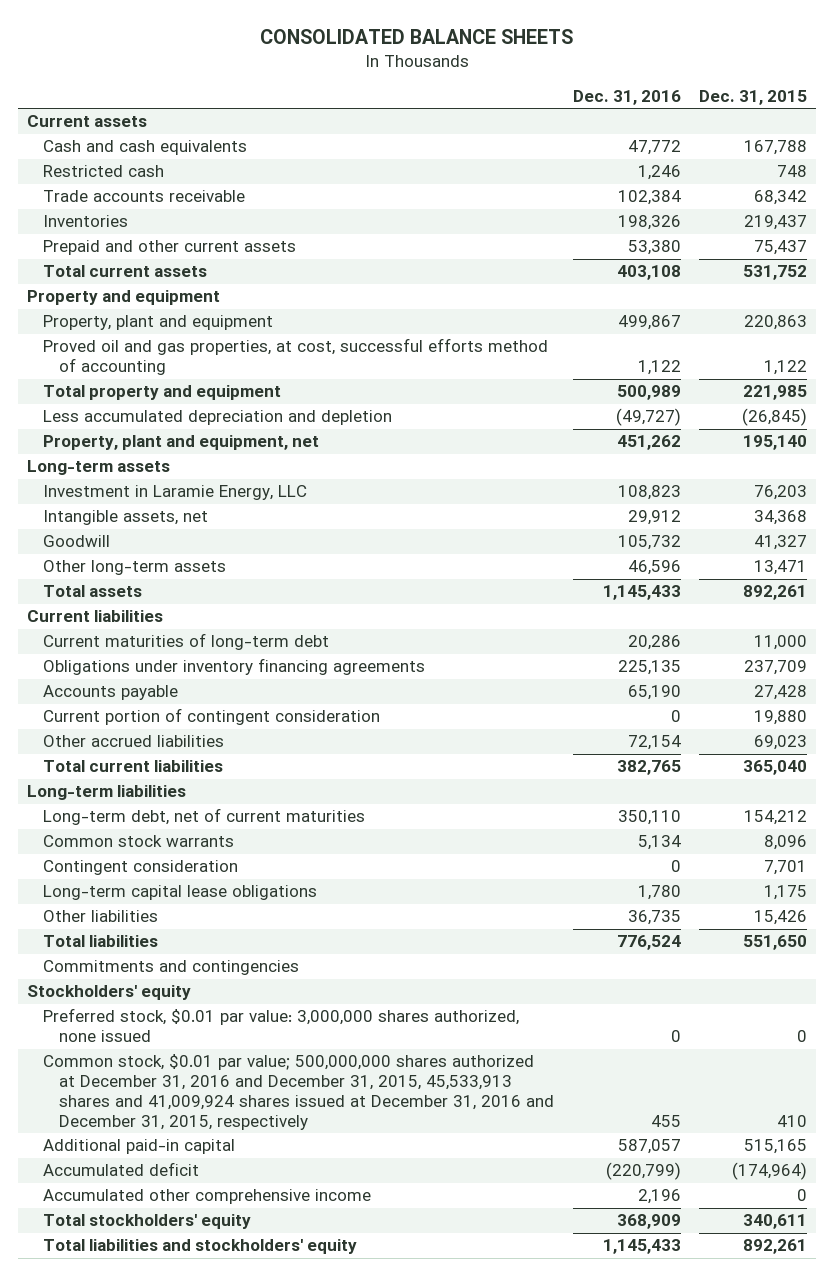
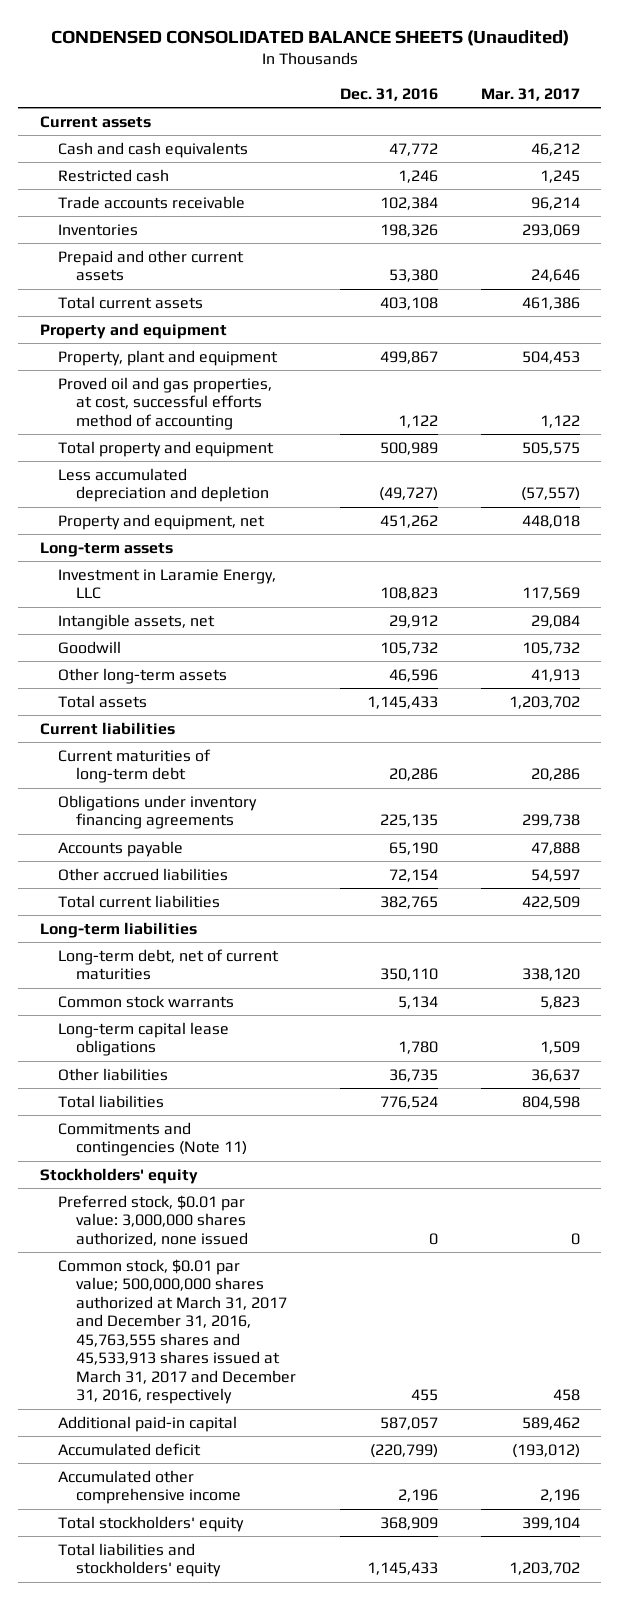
[260,29,574,45] CONSOLIDATED BALANCE SHEETS -> [50,29,569,46] CONDENSED CONSOLIDATED BALANCE SHEETS (Unaudited)
[699,89,808,105] Dec. 31, 2015 -> none
none -> [480,87,580,101] Mar. 31, 2017
[43,435,320,451] Property, plant and equipment, net -> [58,513,266,530] Property and equipment, net
[43,708,381,726] Current portion of contingent consideration -> none
[43,860,239,876] Contingent consideration -> none
[43,960,300,976] Commitments and contingencies -> [58,1121,248,1157] Commitments and contingencies (Note 11)
[43,1054,555,1130] Common stock, $0.01 par value; 500,000,000 shares authorized at December 31, 2016 and December 31, 2015, 45,533,913 shares and 41,009,924 shares issued at December 31, 2016 and December 31, 2015, respectively -> [58,1258,297,1405] Common stock, $0.01 par value; 500,000,000 shares authorized at March 31, 2017 and December 31, 2016, 45,763,555 shares and 45,533,913 shares issued at March 31, 2017 and December 31, 2016, respectively

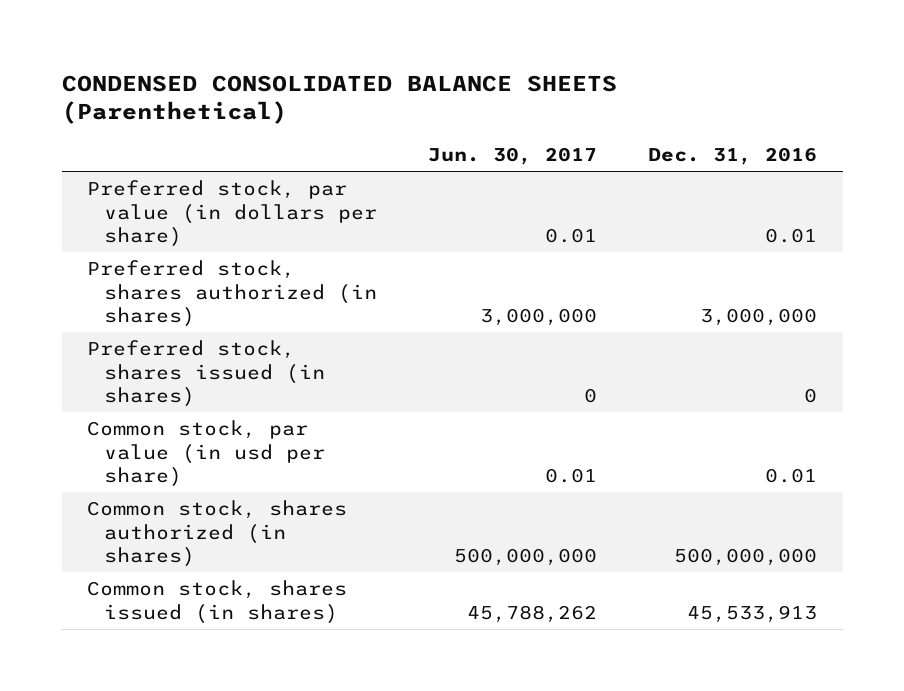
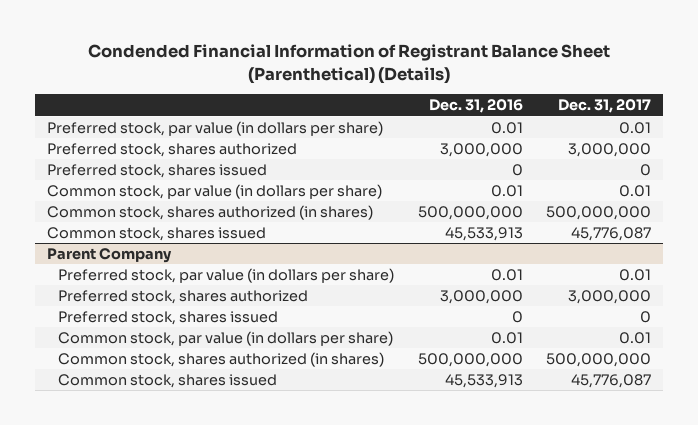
[61,74,617,125] CONDENSED CONSOLIDATED BALANCE SHEETS (Parenthetical) -> [87,44,610,84] Condended Financial Information of Registrant Balance Sheet (Parenthetical) (Details)
[428,147,598,166] Jun. 30, 2017 -> none
none -> [558,99,652,114] Dec. 31, 2017
[87,260,378,328] Preferred stock, shares authorized (in shares) -> [46,143,297,158] Preferred stock, shares authorized
[87,340,326,408] Preferred stock, shares issued (in shares) -> [46,164,267,179] Preferred stock, shares issued
[87,420,326,488] Common stock, par value (in usd per share) -> [46,184,382,200] Common stock, par value (in dollars per share)
[87,580,348,624] Common stock, shares issued (in shares) -> [46,227,266,242] Common stock, shares issued
none -> [46,248,172,264] Parent Company
none -> [58,268,395,284] Preferred stock, par value (in dollars per share)
none -> [58,290,309,305] Preferred stock, shares authorized
none -> [58,311,279,326] Preferred stock, shares issued
none -> [58,331,394,347] Common stock, par value (in dollars per share)
none -> [58,352,385,368] Common stock, shares authorized (in shares)
none -> [58,374,278,389] Common stock, shares issued

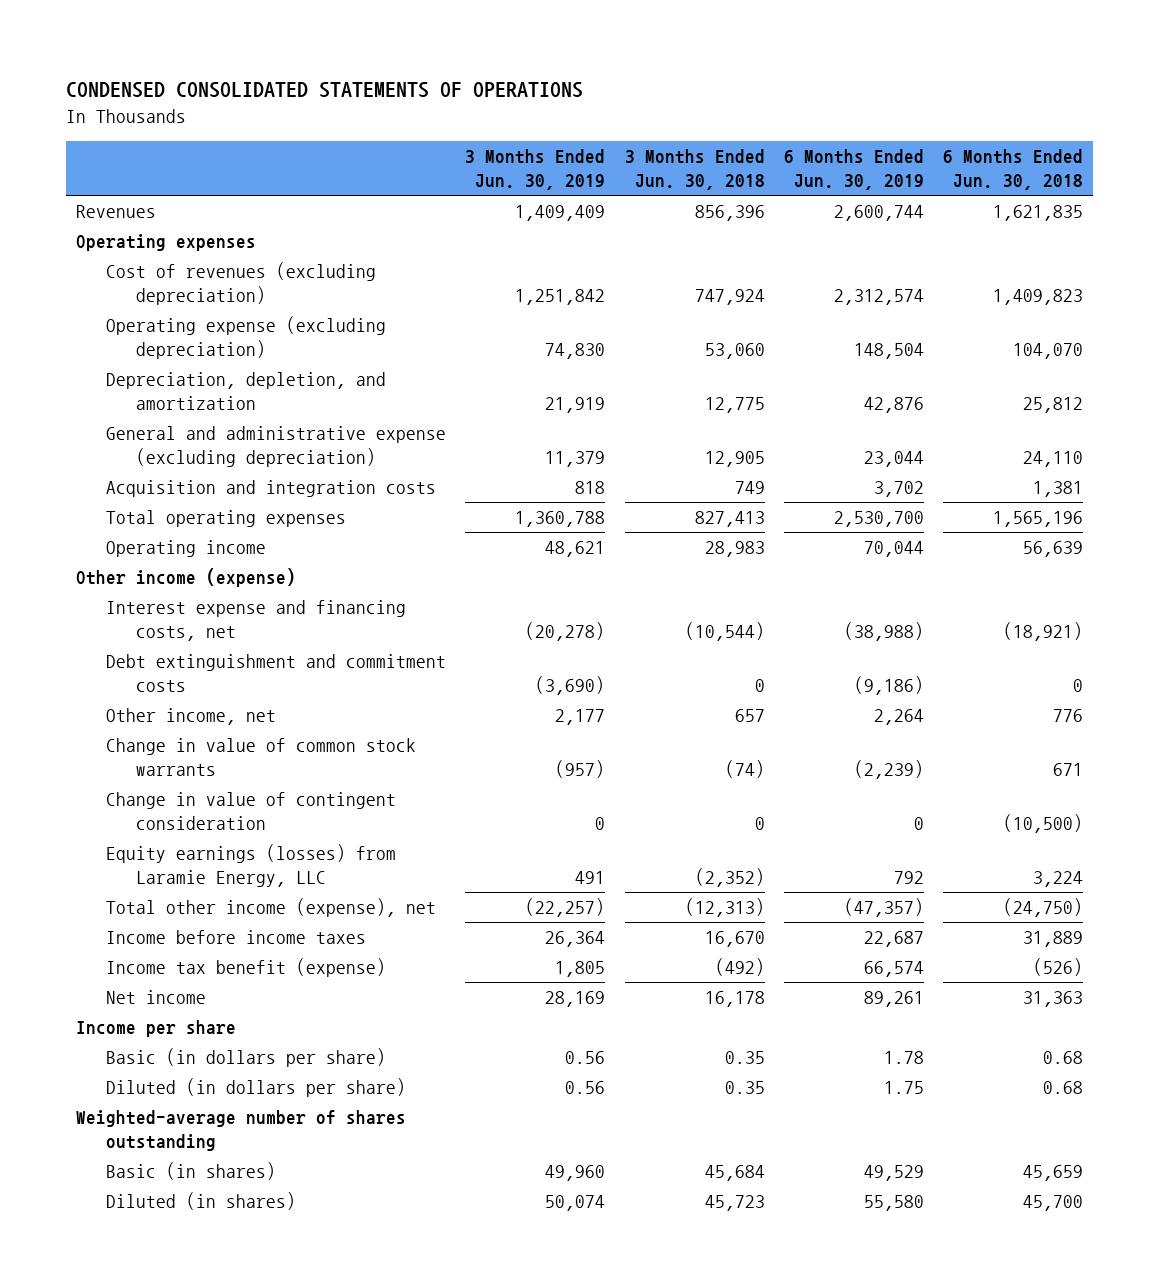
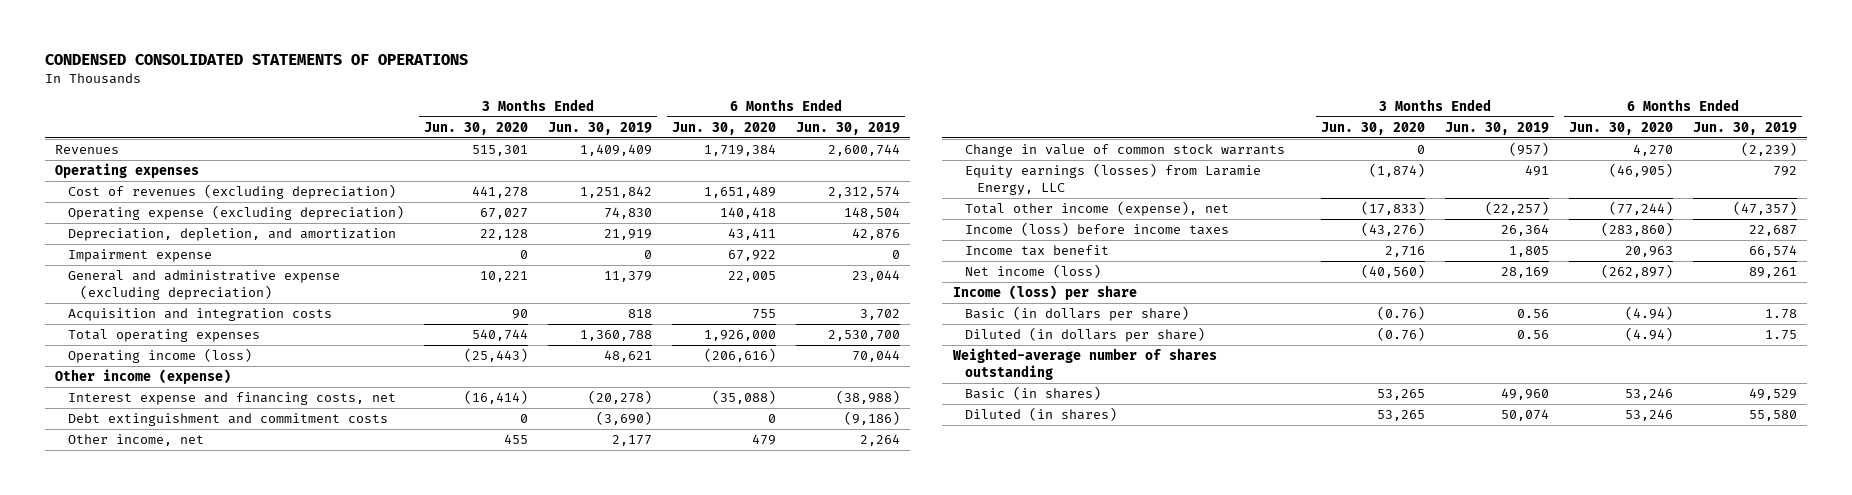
[624,149,765,191] 3 Months Ended Jun. 30, 2018 -> none
[943,149,1084,191] 6 Months Ended Jun. 30, 2018 -> none
none -> [423,121,528,135] Jun. 30, 2020
none -> [671,121,776,135] Jun. 30, 2020
none -> [67,249,212,263] Impairment expense
[106,540,267,558] Operating income -> [67,348,252,364] Operating income (loss)
[106,792,397,831] Change in value of contingent consideration -> none
[106,930,367,945] Income before income taxes -> [964,222,1229,237] Income (loss) before income taxes
[106,958,387,978] Income tax benefit (expense) -> [964,245,1109,257] Income tax benefit
[106,990,207,1005] Net income -> [964,264,1101,279] Net income (loss)
[75,1020,236,1038] Income per share -> [952,285,1137,301] Income (loss) per share

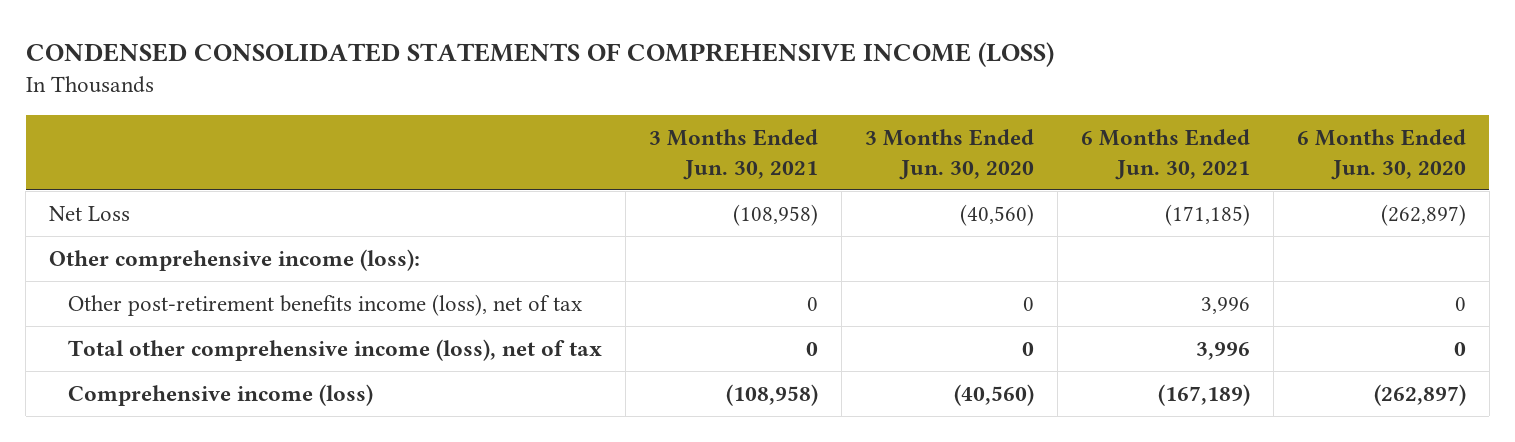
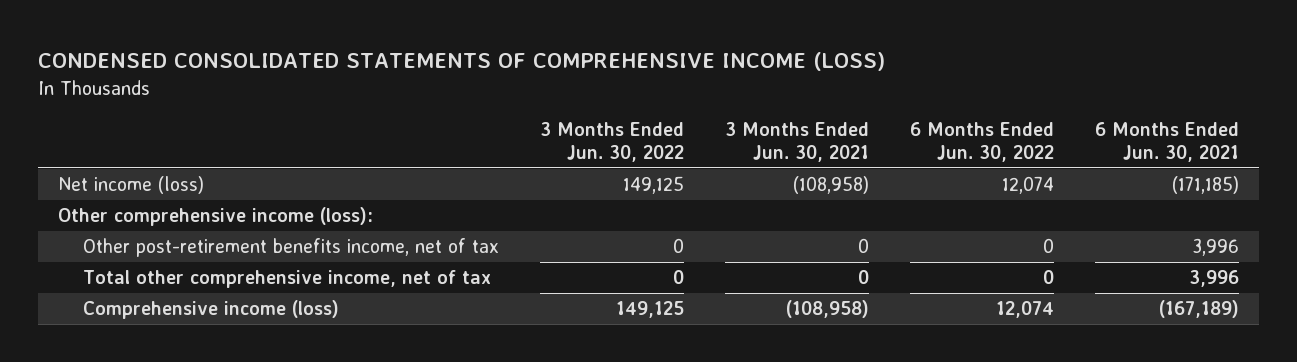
[864,129,1034,180] 3 Months Ended Jun. 30, 2020 -> none
[1296,129,1466,180] 6 Months Ended Jun. 30, 2020 -> none
none -> [539,122,684,163] 3 Months Ended Jun. 30, 2022
none -> [909,122,1054,163] 6 Months Ended Jun. 30, 2022
[49,205,131,221] Net Loss -> [58,176,205,195] Net income (loss)
[67,293,582,316] Other post-retirement benefits income (loss), net of tax -> [82,238,499,258] Other post-retirement benefits income, net of tax
[67,338,602,361] Total other comprehensive income (loss), net of tax -> [82,270,491,289] Total other comprehensive income, net of tax

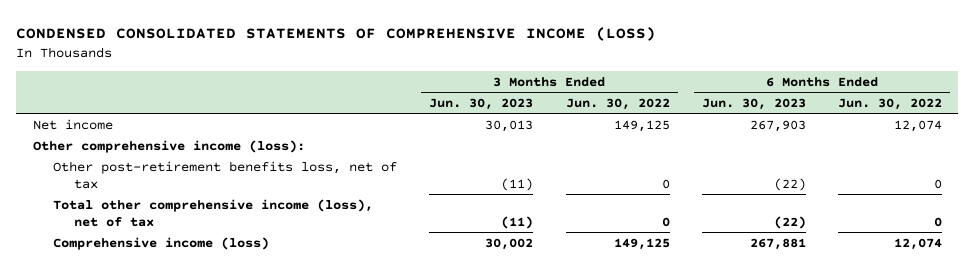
[724,122,869,163] 3 Months Ended Jun. 30, 2021 -> none
[1094,122,1239,163] 6 Months Ended Jun. 30, 2021 -> none
none -> [429,97,534,110] Jun. 30, 2023
none -> [701,97,806,110] Jun. 30, 2023
[58,176,205,195] Net income (loss) -> [32,118,113,130] Net income
[82,238,499,258] Other post-retirement benefits income, net of tax -> [53,160,398,189] Other post-retirement benefits loss, net of tax
[82,270,491,289] Total other comprehensive income, net of tax -> [53,198,374,227] Total other comprehensive income (loss), net of tax

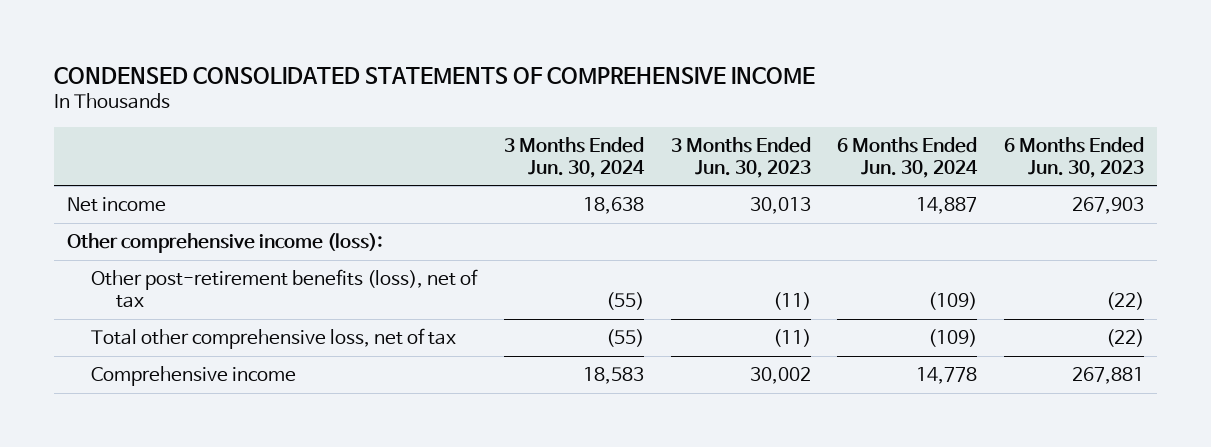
[16,27,657,42] CONDENSED CONSOLIDATED STATEMENTS OF COMPREHENSIVE INCOME (LOSS) -> [53,66,815,84] CONDENSED CONSOLIDATED STATEMENTS OF COMPREHENSIVE INCOME
[565,97,670,110] Jun. 30, 2022 -> none
[838,97,943,110] Jun. 30, 2022 -> none
none -> [503,137,645,178] 3 Months Ended Jun. 30, 2024
none -> [837,137,979,178] 6 Months Ended Jun. 30, 2024
[53,160,398,189] Other post-retirement benefits loss, net of tax -> [91,269,479,308] Other post-retirement benefits (loss), net of tax
[53,198,374,227] Total other comprehensive income (loss), net of tax -> [91,328,457,350] Total other comprehensive loss, net of tax
[53,236,270,250] Comprehensive income (loss) -> [91,366,297,387] Comprehensive income

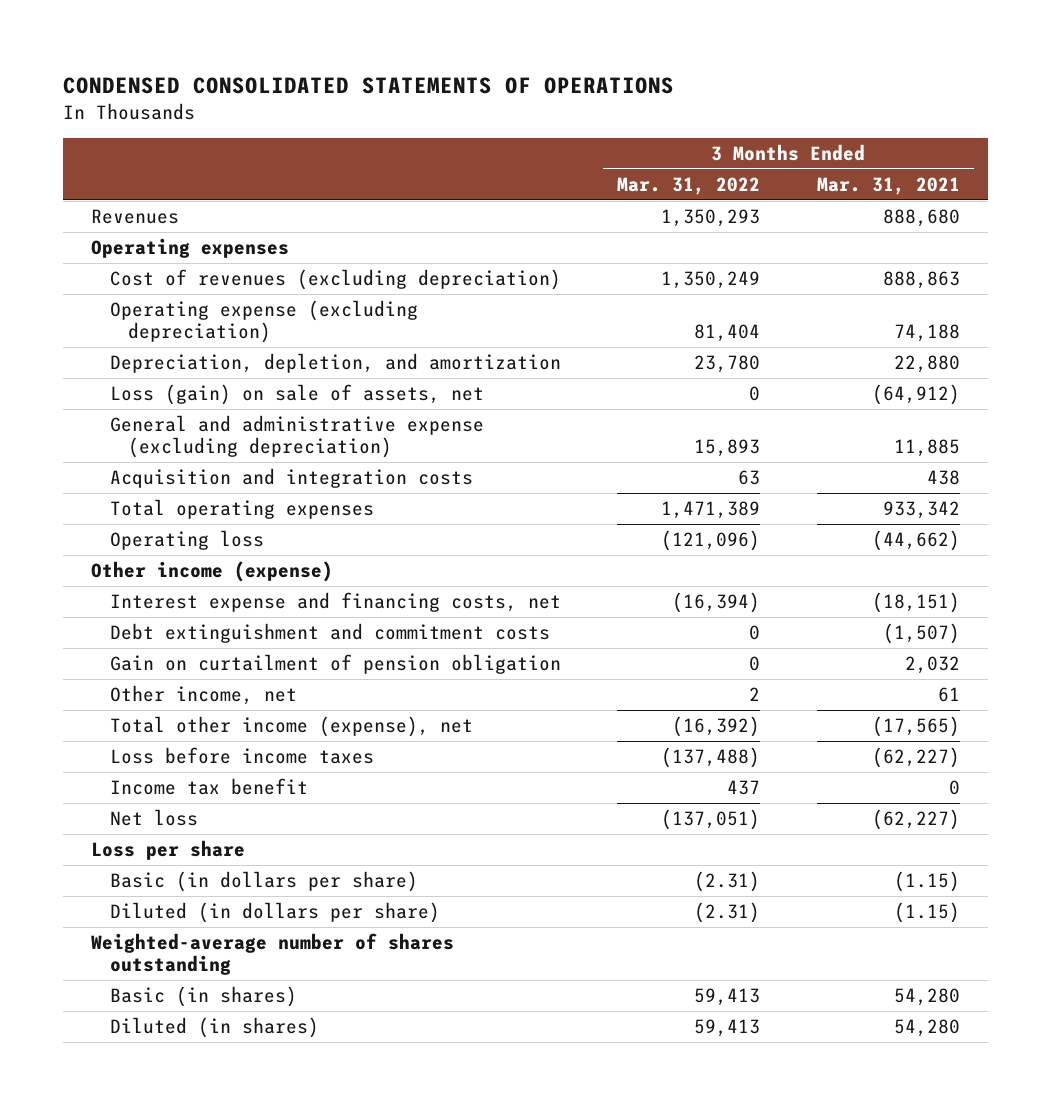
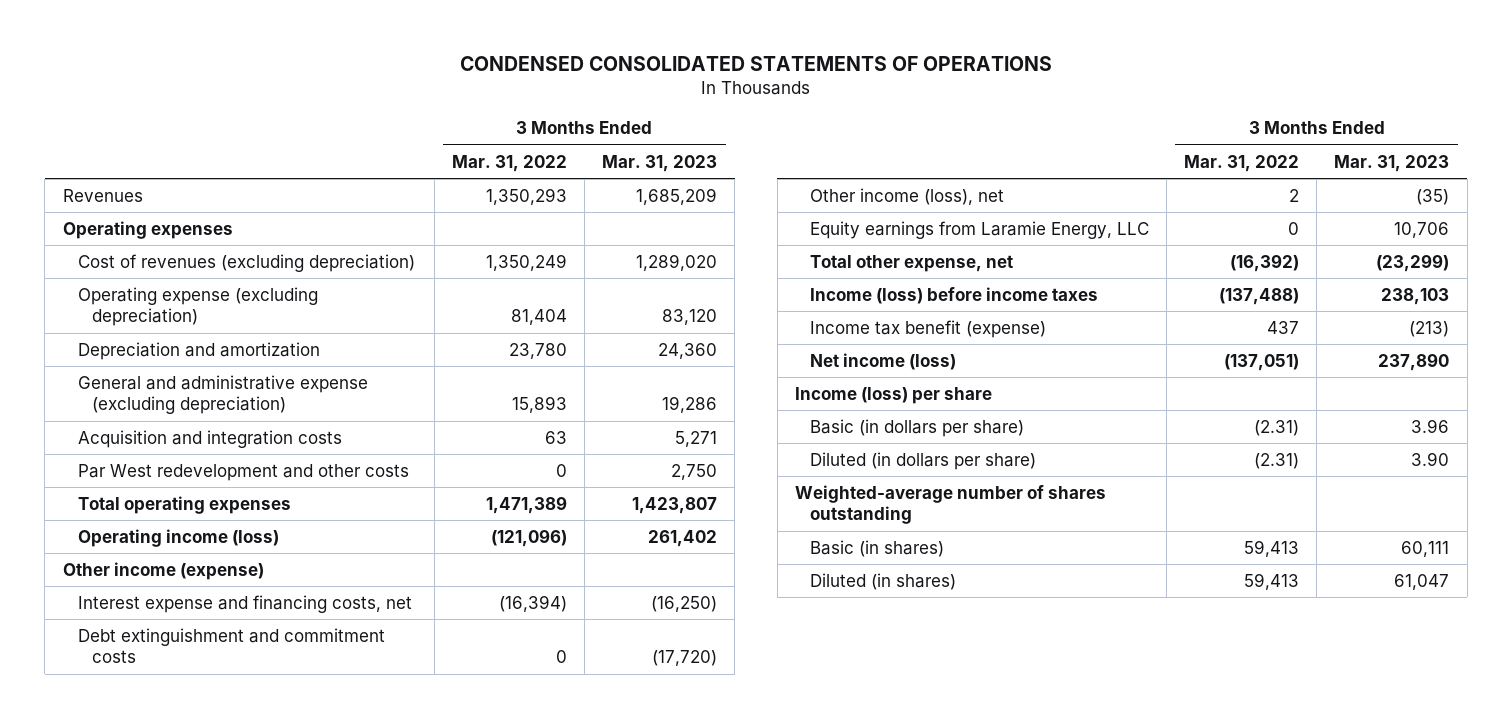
[816,176,960,195] Mar. 31, 2021 -> none
none -> [602,154,718,172] Mar. 31, 2023
[109,384,484,406] Loss (gain) on sale of assets, net -> none
[109,353,561,374] Depreciation, depletion, and amortization -> [77,341,320,360] Depreciation and amortization
none -> [77,463,409,481] Par West redevelopment and other costs
[109,530,264,551] Operating loss -> [77,528,279,547] Operating income (loss)
[109,654,561,675] Gain on curtailment of pension obligation -> none
[109,685,297,706] Other income, net -> [809,187,1004,205] Other income (loss), net
none -> [809,220,1149,239] Equity earnings from Laramie Energy, LLC
[109,716,473,738] Total other income (expense), net -> [809,254,1013,272] Total other expense, net
[109,747,374,765] Loss before income taxes -> [809,286,1098,304] Income (loss) before income taxes
[109,778,308,796] Income tax benefit -> [809,319,1046,338] Income tax benefit (expense)
[109,809,198,827] Net loss -> [809,352,956,370] Net income (loss)
[91,840,246,861] Loss per share -> [794,386,992,404] Income (loss) per share

